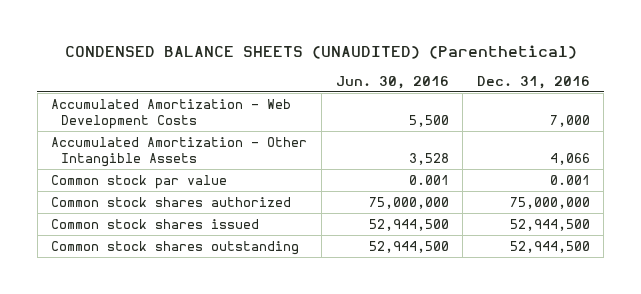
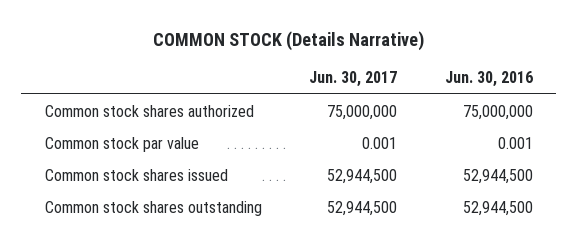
[64,45,577,60] CONDENSED BALANCE SHEETS (UNAUDITED) (Parenthetical) -> [152,30,424,51] COMMON STOCK (Details Narrative)
[476,75,590,89] Dec. 31, 2016 -> none
none -> [309,71,398,88] Jun. 30, 2017
[51,98,292,130] Accumulated Amortization - Web Development Costs -> none
[51,136,308,168] Accumulated Amortization - Other Intangible Assets -> none
[51,174,228,189] Common stock par value -> [44,136,199,152] Common stock par value

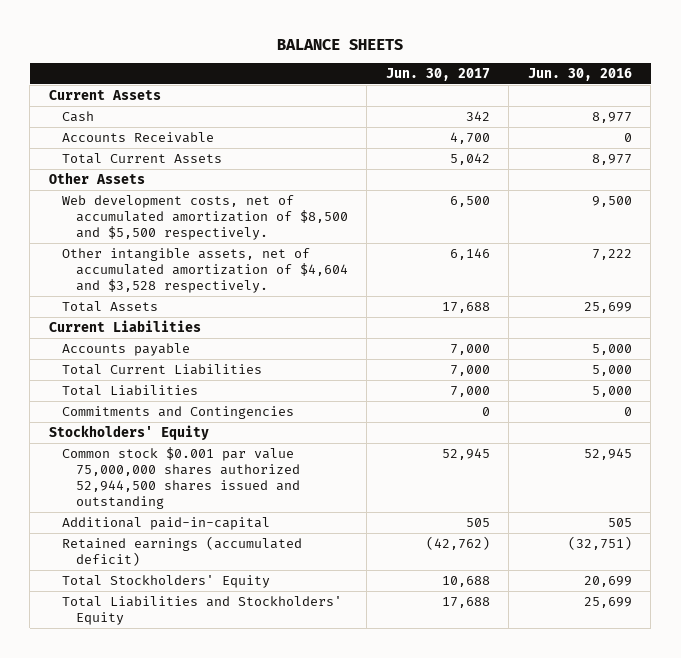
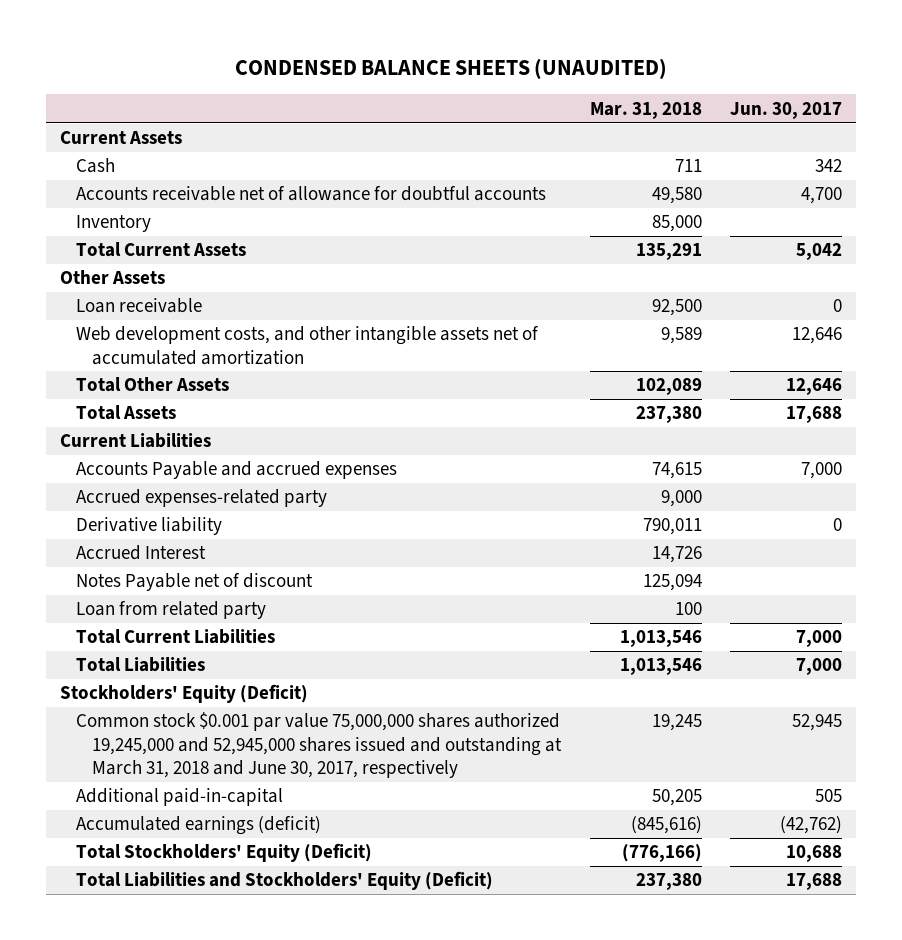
[277,39,404,51] BALANCE SHEETS -> [234,58,667,80] CONDENSED BALANCE SHEETS (UNAUDITED)
[527,68,632,82] Jun. 30, 2016 -> none
none -> [589,101,702,119] Mar. 31, 2018
[62,131,215,143] Accounts Receivable -> [76,186,547,202] Accounts receivable net of allowance for doubtful accounts
none -> [76,215,152,233] Inventory
[62,194,348,241] Web development costs, net of accumulated amortization of $8,500 and $5,500 respectively. -> none
none -> [76,298,203,314] Loan receivable
[62,247,348,294] Other intangible assets, net of accumulated amortization of $4,604 and $3,528 respectively. -> [76,326,540,365] Web development costs, and other intangible assets net of accumulated amortization
[449,247,490,260] 6,146 -> [791,327,842,345] 12,646
none -> [76,377,230,393] Total Other Assets
[62,342,191,356] Accounts payable -> none
none -> [76,461,398,480] Accounts Payable and accrued expenses
none -> [76,489,328,508] Accrued expenses-related party
none -> [76,517,223,536] Derivative liability
none -> [76,545,207,561] Accrued Interest
none -> [76,573,314,592] Notes Payable net of discount
none -> [76,601,267,620] Loan from related party
[62,405,295,419] Commitments and Contingencies -> none
[48,424,209,440] Stockholders' Equity -> [60,684,309,704] Stockholders' Equity (Deficit)
[62,446,300,510] Common stock $0.001 par value 75,000,000 shares authorized 52,944,500 shares issued and outstanding -> [76,712,563,778] Common stock $0.001 par value 75,000,000 shares authorized 19,245,000 and 52,945,000 shares issued and outstanding at March 31, 2018 and June 30, 2017, respectively
[62,535,303,567] Retained earnings (accumulated deficit) -> [76,816,322,836] Accumulated earnings (deficit)
[62,574,271,588] Total Stockholders' Equity -> [76,843,373,863] Total Stockholders' Equity (Deficit)
[62,595,343,626] Total Liabilities and Stockholders' Equity -> [76,871,494,891] Total Liabilities and Stockholders' Equity (Deficit)

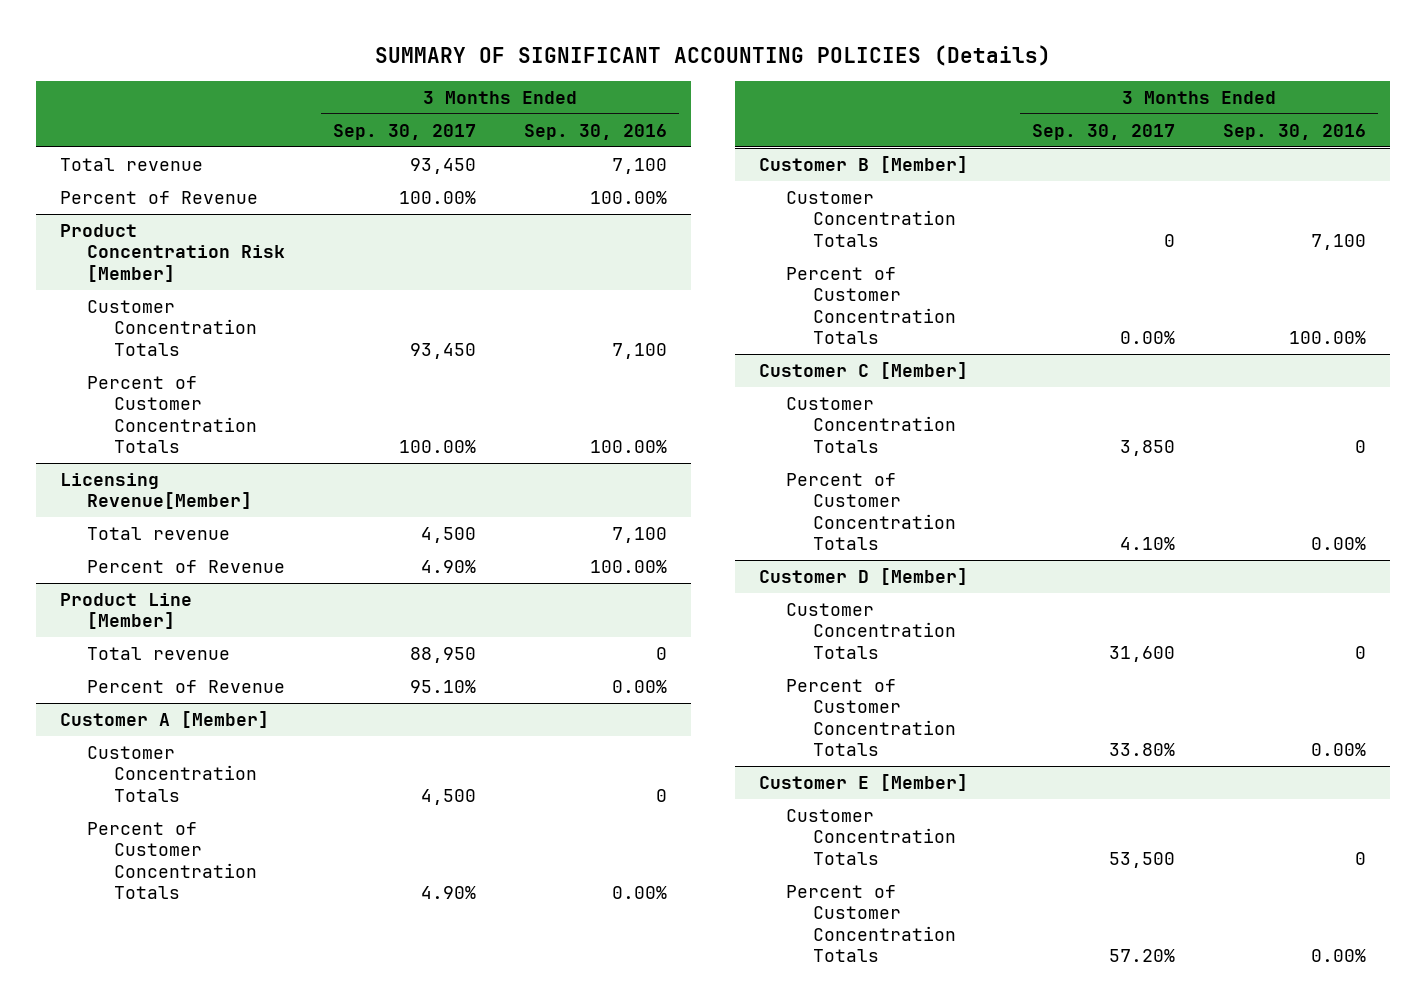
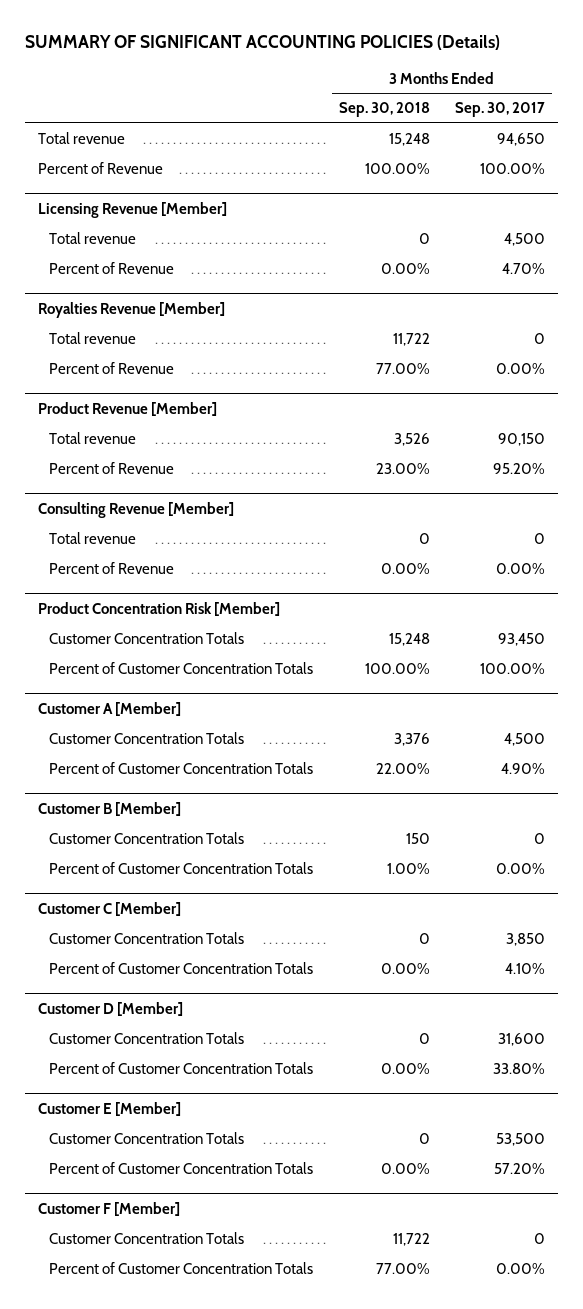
[523,123,667,140] Sep. 30, 2016 -> none
none -> [338,102,430,118] Sep. 30, 2018
[409,158,476,175] 93,450 -> [497,133,546,147] 94,650
none -> [37,201,227,218] Licensing Revenue [Member]
none -> [48,232,136,245] Total revenue
none -> [48,262,174,275] Percent of Revenue
none -> [37,301,225,318] Royalties Revenue [Member]
none -> [48,332,136,345] Total revenue
none -> [48,362,174,375] Percent of Revenue
none -> [37,401,217,416] Product Revenue [Member]
none -> [48,432,136,445] Total revenue
none -> [48,462,174,475] Percent of Revenue
none -> [37,501,234,518] Consulting Revenue [Member]
none -> [48,532,136,545] Total revenue
none -> [48,562,174,575] Percent of Revenue
[59,473,252,510] Licensing Revenue[Member] -> none
[86,527,230,541] Total revenue -> none
[86,560,285,574] Percent of Revenue -> none
[59,593,192,630] Product Line [Member] -> none
[86,647,230,661] Total revenue -> none
[86,680,285,694] Percent of Revenue -> none
none -> [37,1201,180,1216] Customer F [Member]
none -> [48,1232,244,1245] Customer Concentration Totals
none -> [48,1262,313,1275] Percent of Customer Concentration Totals

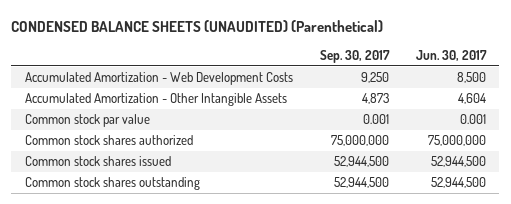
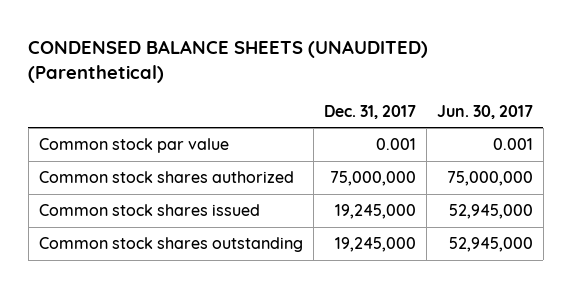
[319,50,390,64] Sep. 30, 2017 -> none
none -> [323,104,416,119] Dec. 31, 2017
[24,72,293,86] Accumulated Amortization - Web Development Costs -> none
[24,93,287,107] Accumulated Amortization - Other Intangible Assets -> none
[430,156,486,168] 52,944,500 -> [448,204,533,220] 52,945,000
[430,177,486,189] 52,944,500 -> [448,237,533,253] 52,945,000

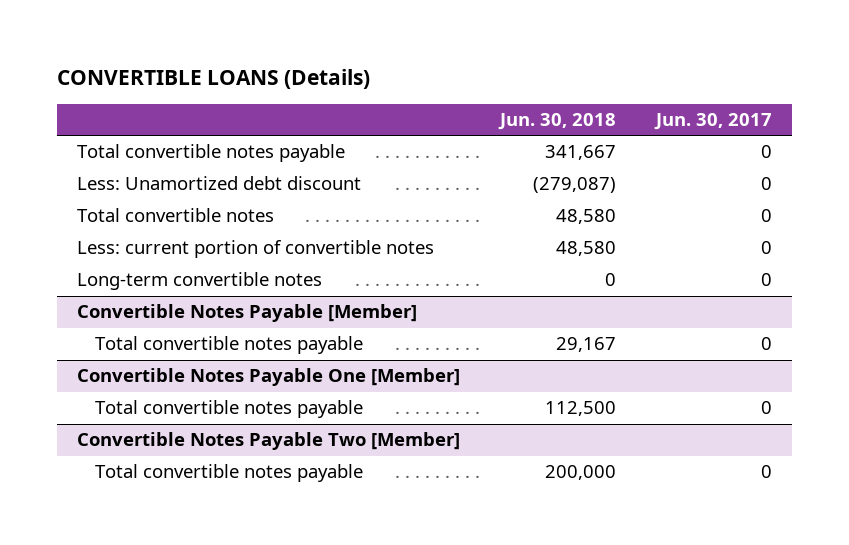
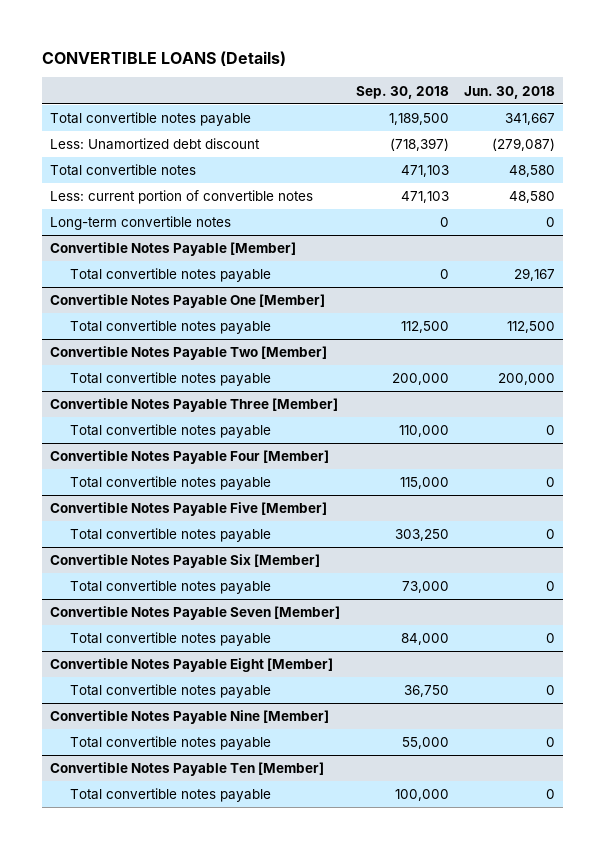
[654,112,773,130] Jun. 30, 2017 -> none
none -> [355,85,449,99] Sep. 30, 2018
none -> [50,398,339,413] Convertible Notes Payable Three [Member]
none -> [69,424,271,439] Total convertible notes payable
none -> [50,450,330,465] Convertible Notes Payable Four [Member]
none -> [69,476,271,491] Total convertible notes payable
none -> [50,502,328,517] Convertible Notes Payable Five [Member]
none -> [69,528,271,543] Total convertible notes payable
none -> [50,554,321,569] Convertible Notes Payable Six [Member]
none -> [69,580,271,595] Total convertible notes payable
none -> [50,606,341,621] Convertible Notes Payable Seven [Member]
none -> [69,632,271,647] Total convertible notes payable
none -> [50,658,334,673] Convertible Notes Payable Eight [Member]
none -> [69,684,271,699] Total convertible notes payable
none -> [50,710,330,725] Convertible Notes Payable Nine [Member]
none -> [69,736,271,751] Total convertible notes payable
none -> [50,762,325,777] Convertible Notes Payable Ten [Member]
none -> [69,788,271,803] Total convertible notes payable

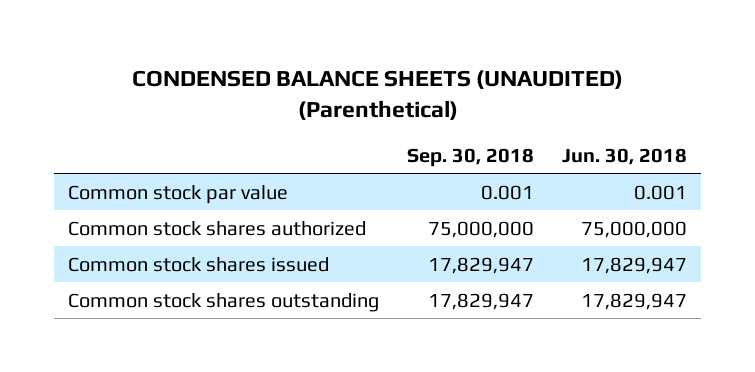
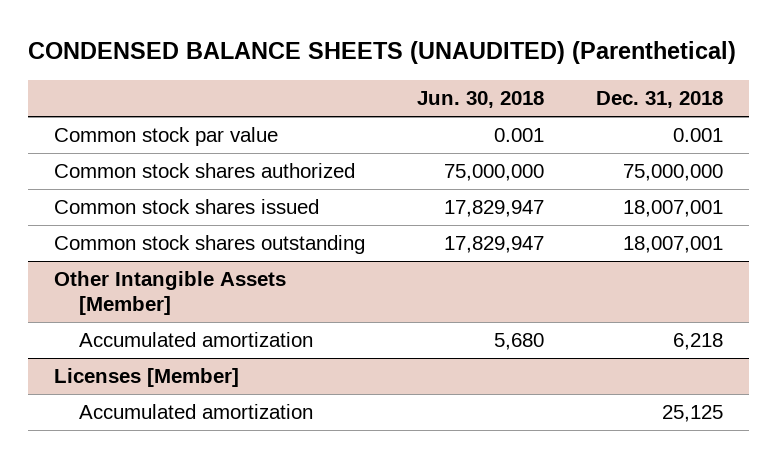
[407,147,535,167] Sep. 30, 2018 -> none
none -> [595,91,723,109] Dec. 31, 2018
none -> [53,271,286,316] Other Intangible Assets [Member]
none -> [79,332,314,348] Accumulated amortization
none -> [53,368,239,388] Licenses [Member]
none -> [79,404,314,420] Accumulated amortization

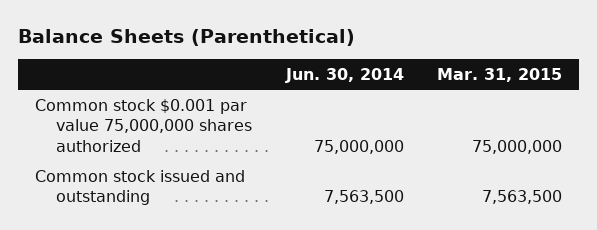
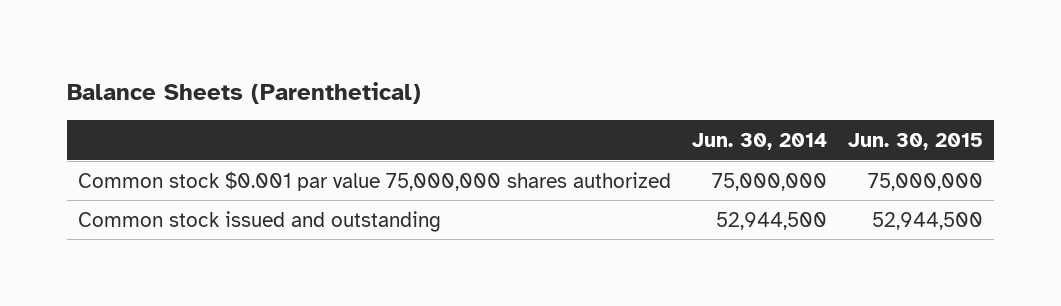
[437,67,563,82] Mar. 31, 2015 -> none
none -> [848,133,984,151] Jun. 30, 2015
[323,190,404,205] 7,563,500 -> [716,211,828,230] 52,944,500

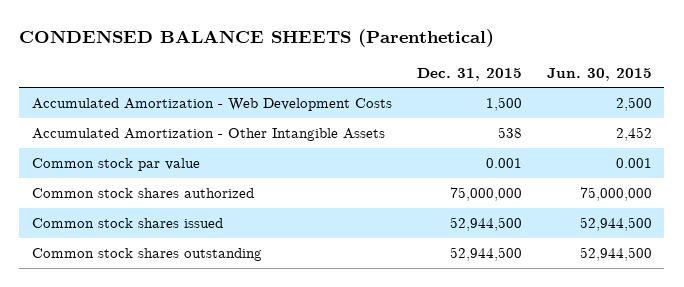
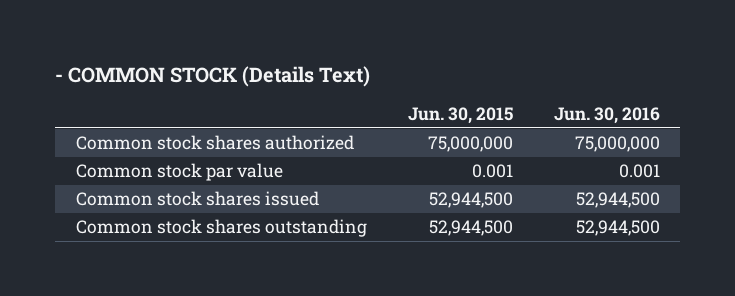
[19,28,495,47] CONDENSED BALANCE SHEETS (Parenthetical) -> [54,65,370,87] - COMMON STOCK (Details Text)
[416,67,522,81] Dec. 31, 2015 -> none
none -> [553,106,660,124] Jun. 30, 2016
[31,98,392,112] Accumulated Amortization - Web Development Costs -> none
[31,128,385,142] Accumulated Amortization - Other Intangible Assets -> none
[31,158,200,172] Common stock par value -> [75,163,283,182] Common stock par value

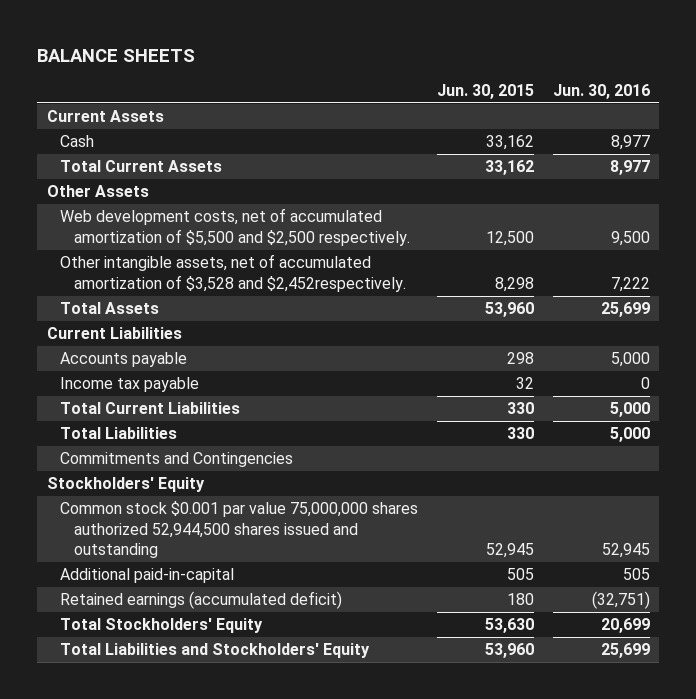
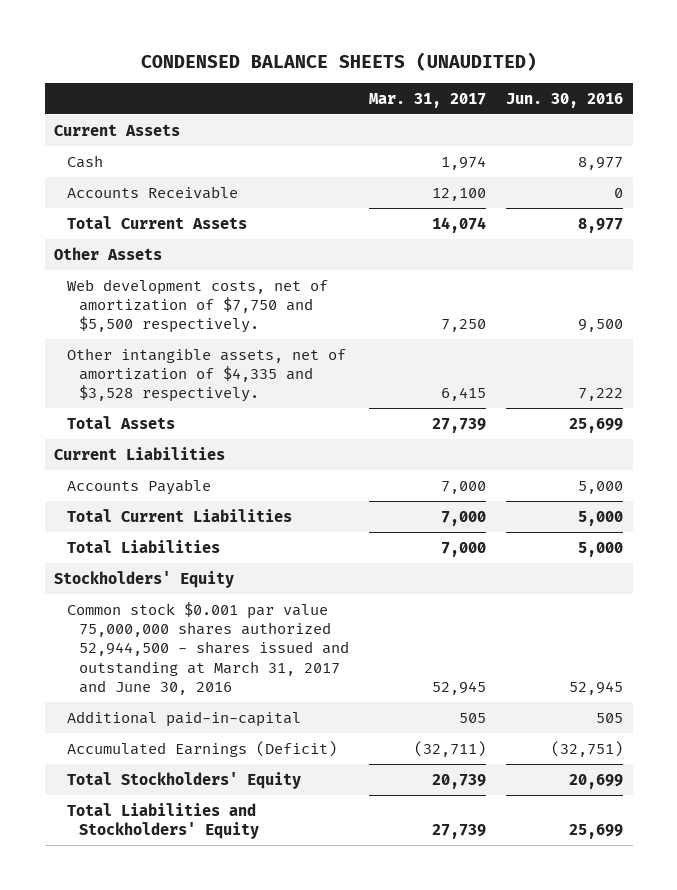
[37,48,196,62] BALANCE SHEETS -> [140,51,537,71] CONDENSED BALANCE SHEETS (UNAUDITED)
[436,84,534,100] Jun. 30, 2015 -> none
none -> [368,92,486,108] Mar. 31, 2017
none -> [66,185,238,199] Accounts Receivable
[60,208,410,246] Web development costs, net of accumulated amortization of $5,500 and $2,500 respectively. -> [66,278,328,334] Web development costs, net of amortization of $7,750 and $5,500 respectively.
[60,254,406,292] Other intangible assets, net of accumulated amortization of $3,528 and $2,452respectively. -> [66,347,346,403] Other intangible assets, net of amortization of $4,335 and $3,528 respectively.
[60,377,200,393] Income tax payable -> none
[60,352,188,368] Accounts payable -> [66,478,211,495] Accounts Payable
[60,452,294,468] Commitments and Contingencies -> none
[60,501,419,559] Common stock $0.001 par value 75,000,000 shares authorized 52,944,500 shares issued and outstanding -> [66,601,349,695] Common stock $0.001 par value 75,000,000 shares authorized 52,944,500 - shares issued and outstanding at March 31, 2017 and June 30, 2016
[60,591,343,610] Retained earnings (accumulated deficit) -> [66,740,337,757] Accumulated Earnings (Deficit)

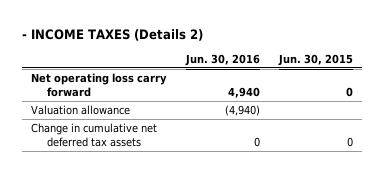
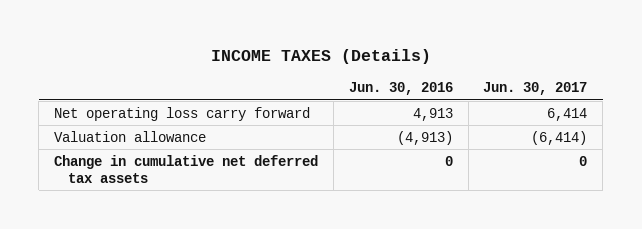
[21,28,203,41] - INCOME TAXES (Details 2) -> [210,48,431,64] INCOME TAXES (Details)
[277,53,353,66] Jun. 30, 2015 -> none
none -> [483,82,588,96] Jun. 30, 2017
[227,86,260,98] 4,940 -> [412,107,453,121] 4,913
[224,104,260,116] (4,940) -> [396,130,453,145] (4,913)

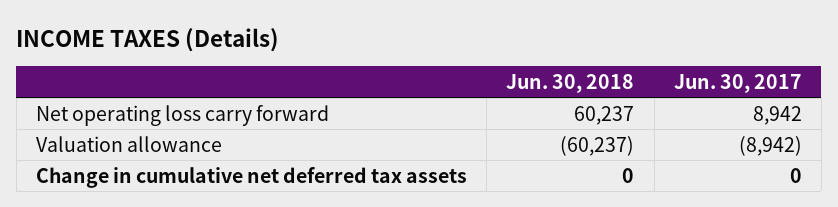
[348,82,453,96] Jun. 30, 2016 -> none
none -> [506,73,635,93] Jun. 30, 2018
[547,107,588,121] 6,414 -> [752,105,802,125] 8,942
[531,130,588,145] (6,414) -> [738,135,802,156] (8,942)

